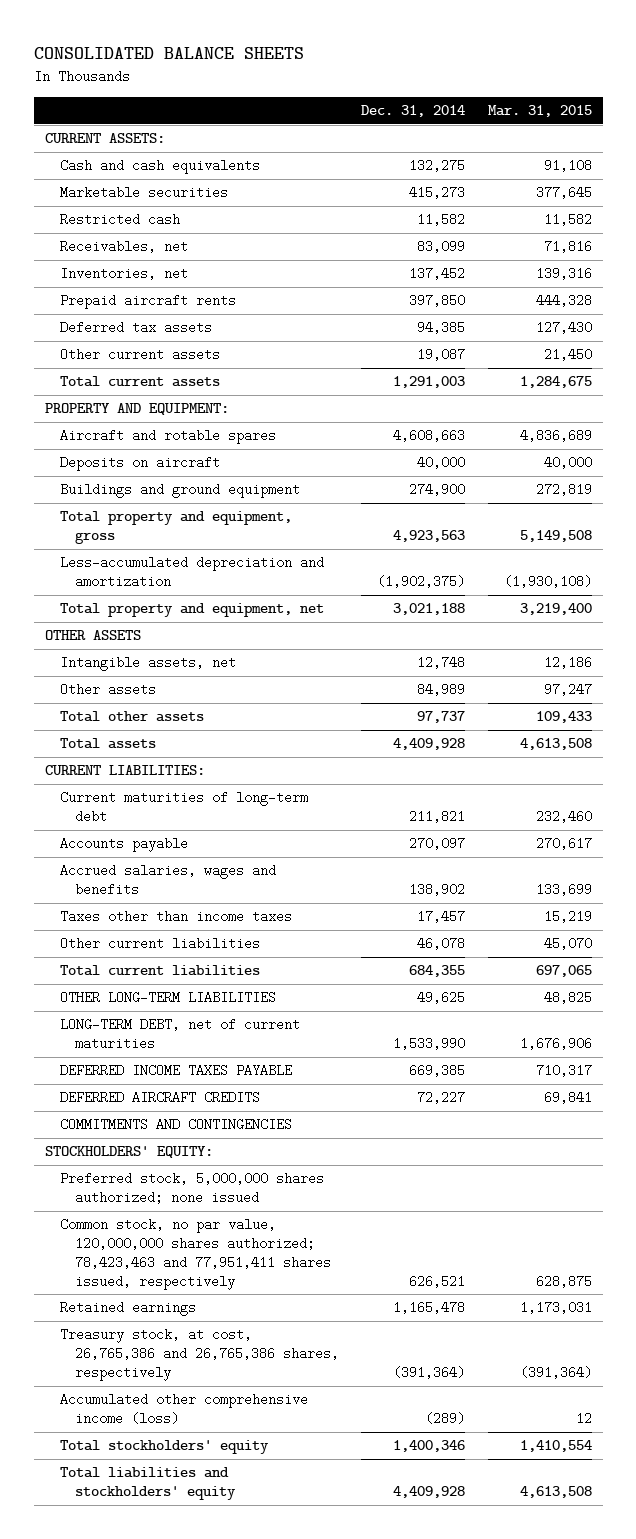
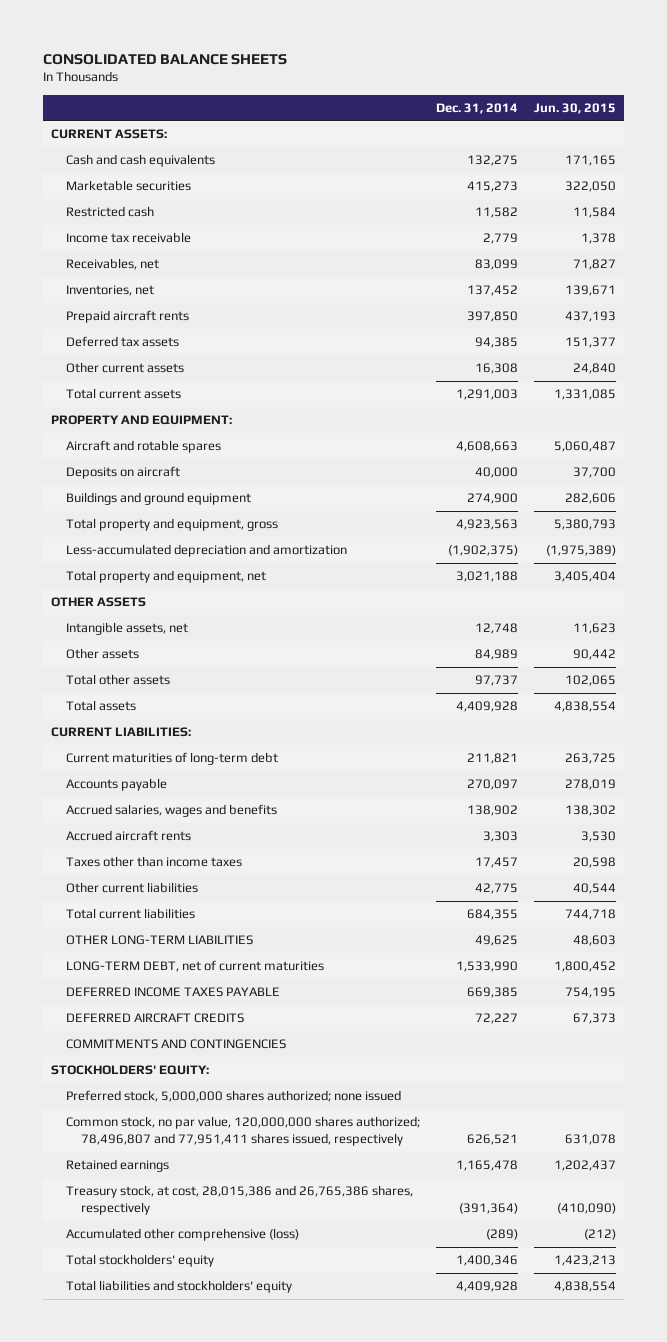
[487,105,592,118] Mar. 31, 2015 -> none
none -> [534,102,617,114] Jun. 30, 2015
none -> [66,232,192,244] Income tax receivable
[417,348,466,362] 19,087 -> [475,363,519,375] 16,308
none -> [66,830,192,842] Accrued aircraft rents
[417,937,466,951] 46,078 -> [475,883,519,895] 42,775
[59,1218,331,1291] Common stock, no par value, 120,000,000 shares authorized; 78,423,463 and 77,951,411 shares issued, respectively -> [66,1116,421,1147] Common stock, no par value, 120,000,000 shares authorized; 78,496,807 and 77,951,411 shares issued, respectively
[59,1328,339,1382] Treasury stock, at cost, 26,765,386 and 26,765,386 shares, respectively -> [66,1185,414,1216] Treasury stock, at cost, 28,015,386 and 26,765,386 shares, respectively
[59,1393,308,1426] Accumulated other comprehensive income (loss) -> [66,1228,300,1242] Accumulated other comprehensive (loss)

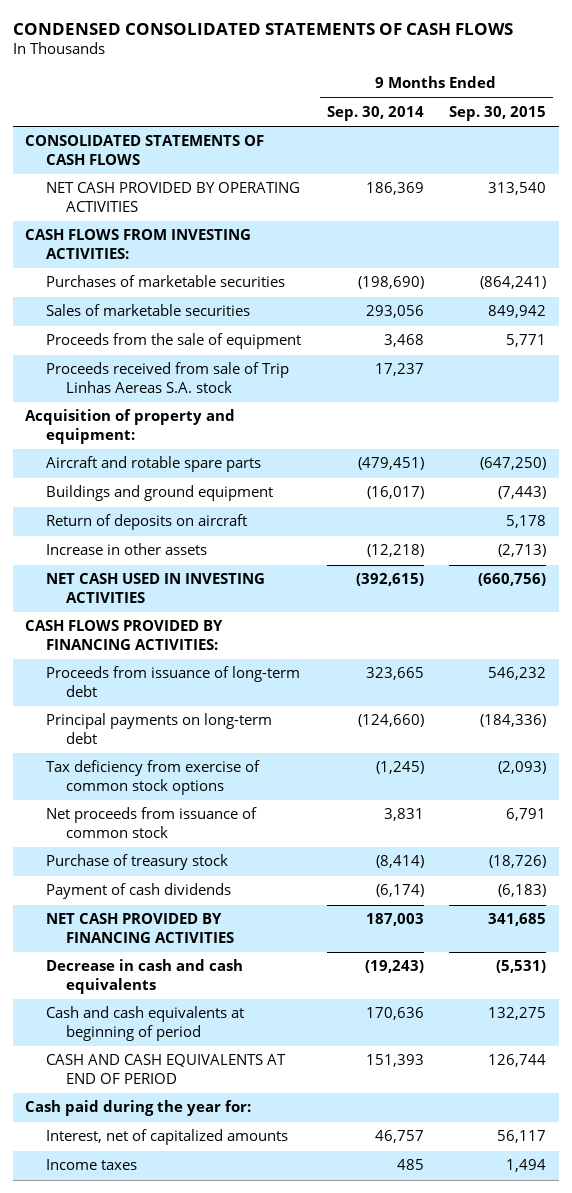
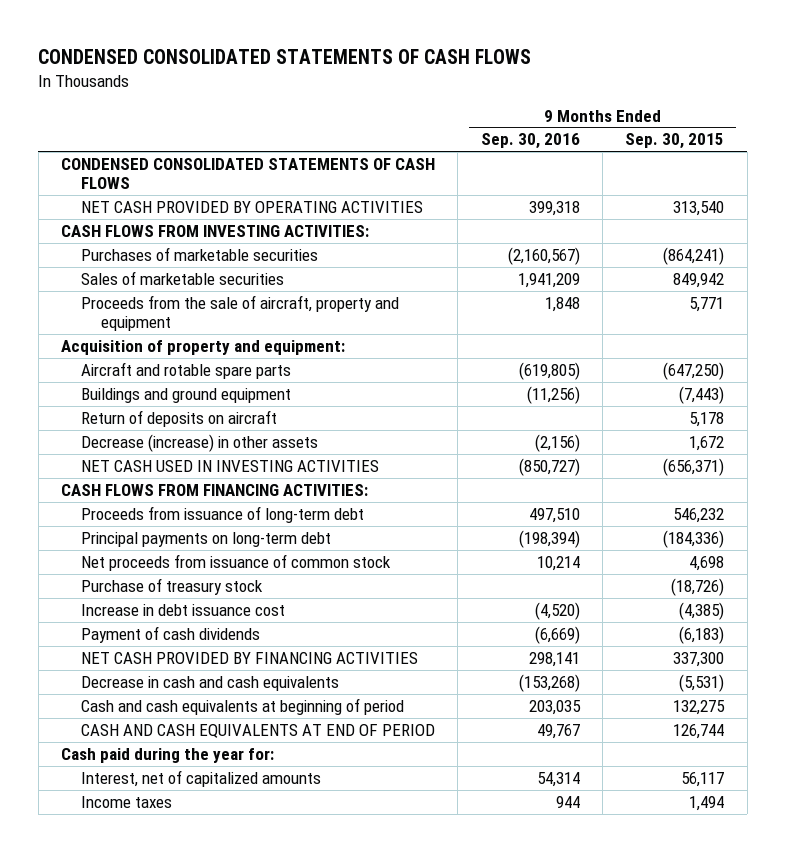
[326,105,424,121] Sep. 30, 2014 -> none
none -> [480,133,580,150] Sep. 30, 2016
[25,135,265,165] CONSOLIDATED STATEMENTS OF CASH FLOWS -> [60,157,435,190] CONDENSED CONSOLIDATED STATEMENTS OF CASH FLOWS
[45,362,289,393] Proceeds received from sale of Trip Linhas Aereas S.A. stock -> none
[45,333,301,350] Proceeds from the sale of equipment -> [81,294,400,332] Proceeds from the sale of aircraft, property and equipment
[45,543,207,556] Increase in other assets -> [81,433,319,452] Decrease (increase) in other assets
[498,544,547,558] (2,713) -> [689,435,725,451] 1,672
[478,573,547,587] (660,756) -> [663,457,725,476] (656,371)
[25,620,224,650] CASH FLOWS PROVIDED BY FINANCING ACTIVITIES: -> [60,483,368,496] CASH FLOWS FROM FINANCING ACTIVITIES:
[45,760,260,795] Tax deficiency from exercise of common stock options -> none
[506,808,547,822] 6,791 -> [689,555,725,571] 4,698
none -> [81,603,286,616] Increase in debt issuance cost
[488,913,547,927] 341,685 -> [673,651,725,667] 337,300

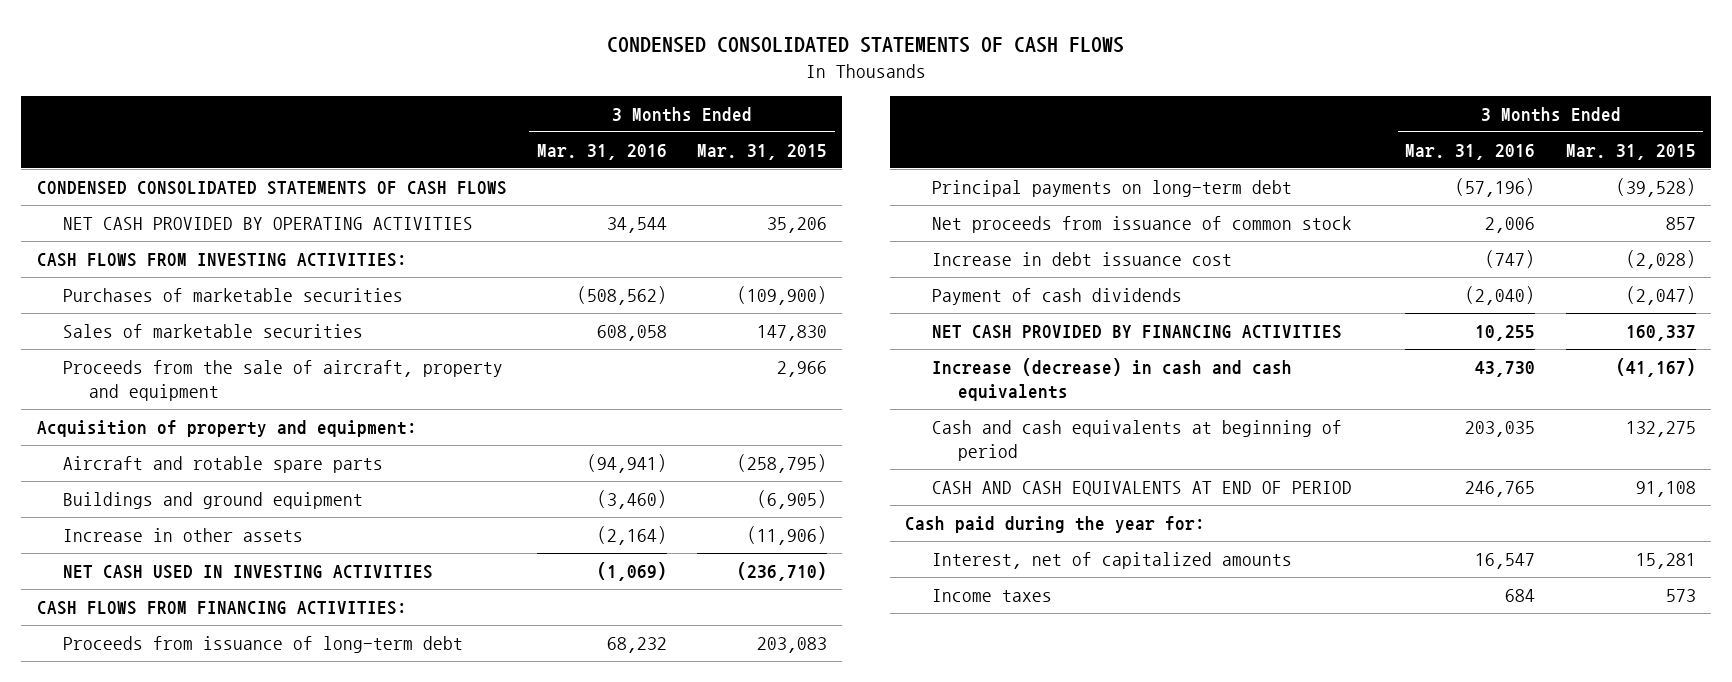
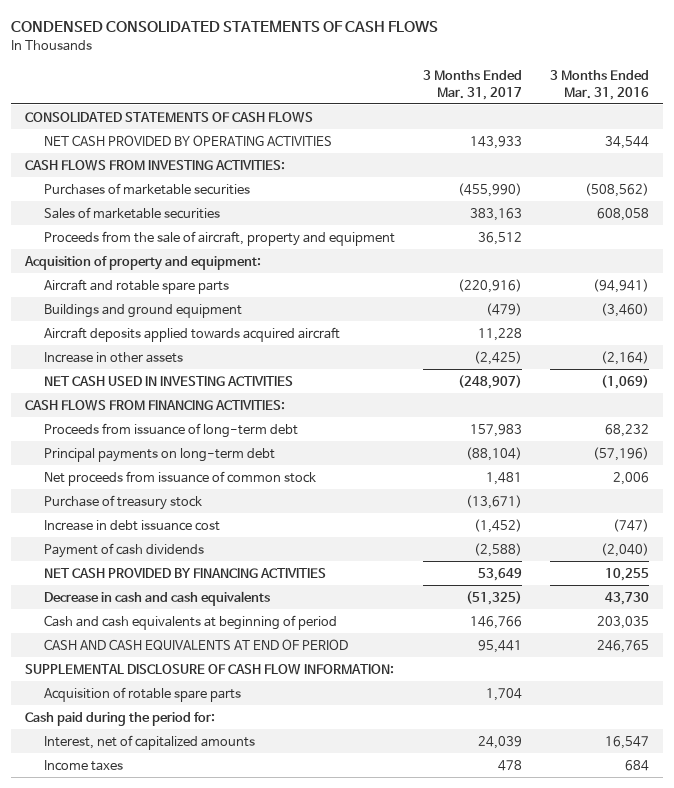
[697,143,828,160] Mar. 31, 2015 -> none
none -> [422,69,522,100] 3 Months Ended Mar. 31, 2017
[36,181,507,196] CONDENSED CONSOLIDATED STATEMENTS OF CASH FLOWS -> [25,111,314,123] CONSOLIDATED STATEMENTS OF CASH FLOWS
none -> [43,326,340,342] Aircraft deposits applied towards acquired aircraft
none -> [43,494,202,510] Purchase of treasury stock
[931,358,1292,401] Increase (decrease) in cash and cash equivalents -> [43,590,270,606] Decrease in cash and cash equivalents
none -> [25,663,395,675] SUPPLEMENTAL DISCLOSURE OF CASH FLOW INFORMATION:
none -> [43,686,241,702] Acquisition of rotable spare parts
[905,516,1206,534] Cash paid during the year for: -> [25,711,216,726] Cash paid during the period for:

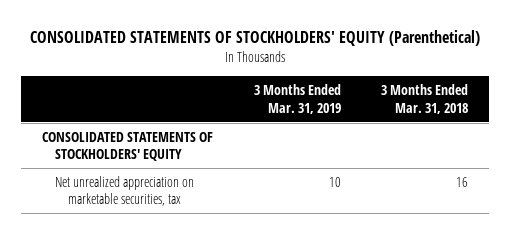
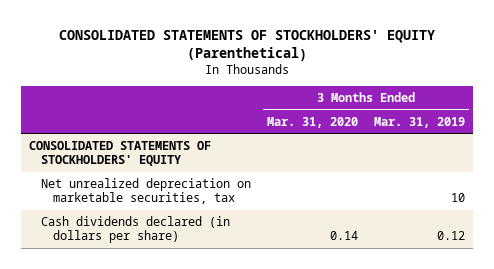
[381,84,469,114] 3 Months Ended Mar. 31, 2018 -> none
none -> [267,116,359,128] Mar. 31, 2020
[54,175,194,207] Net unrealized appreciation on marketable securities, tax -> [41,178,252,205] Net unrealized depreciation on marketable securities, tax
none -> [41,216,231,244] Cash dividends declared (in dollars per share)

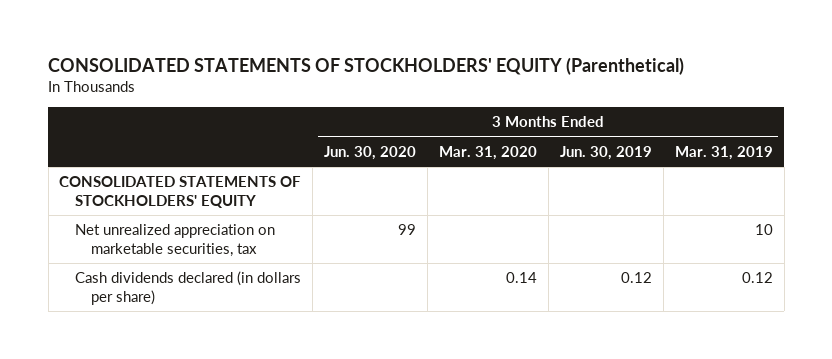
none -> [324,145,417,160] Jun. 30, 2020
none -> [559,145,652,160] Jun. 30, 2019
[41,178,252,205] Net unrealized depreciation on marketable securities, tax -> [75,224,276,257] Net unrealized appreciation on marketable securities, tax

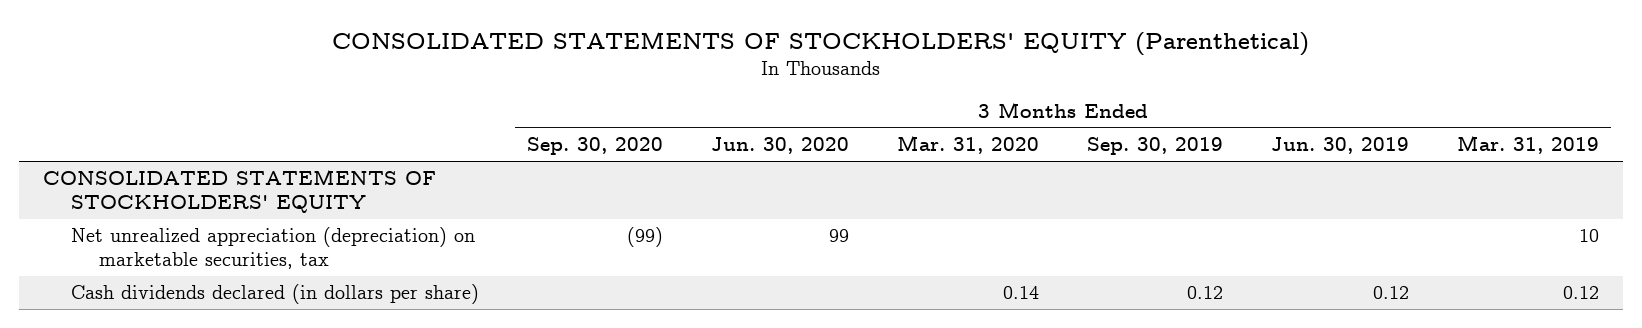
none -> [526,137,663,156] Sep. 30, 2020
none -> [1086,137,1223,156] Sep. 30, 2019
[75,224,276,257] Net unrealized appreciation on marketable securities, tax -> [70,227,475,270] Net unrealized appreciation (depreciation) on marketable securities, tax

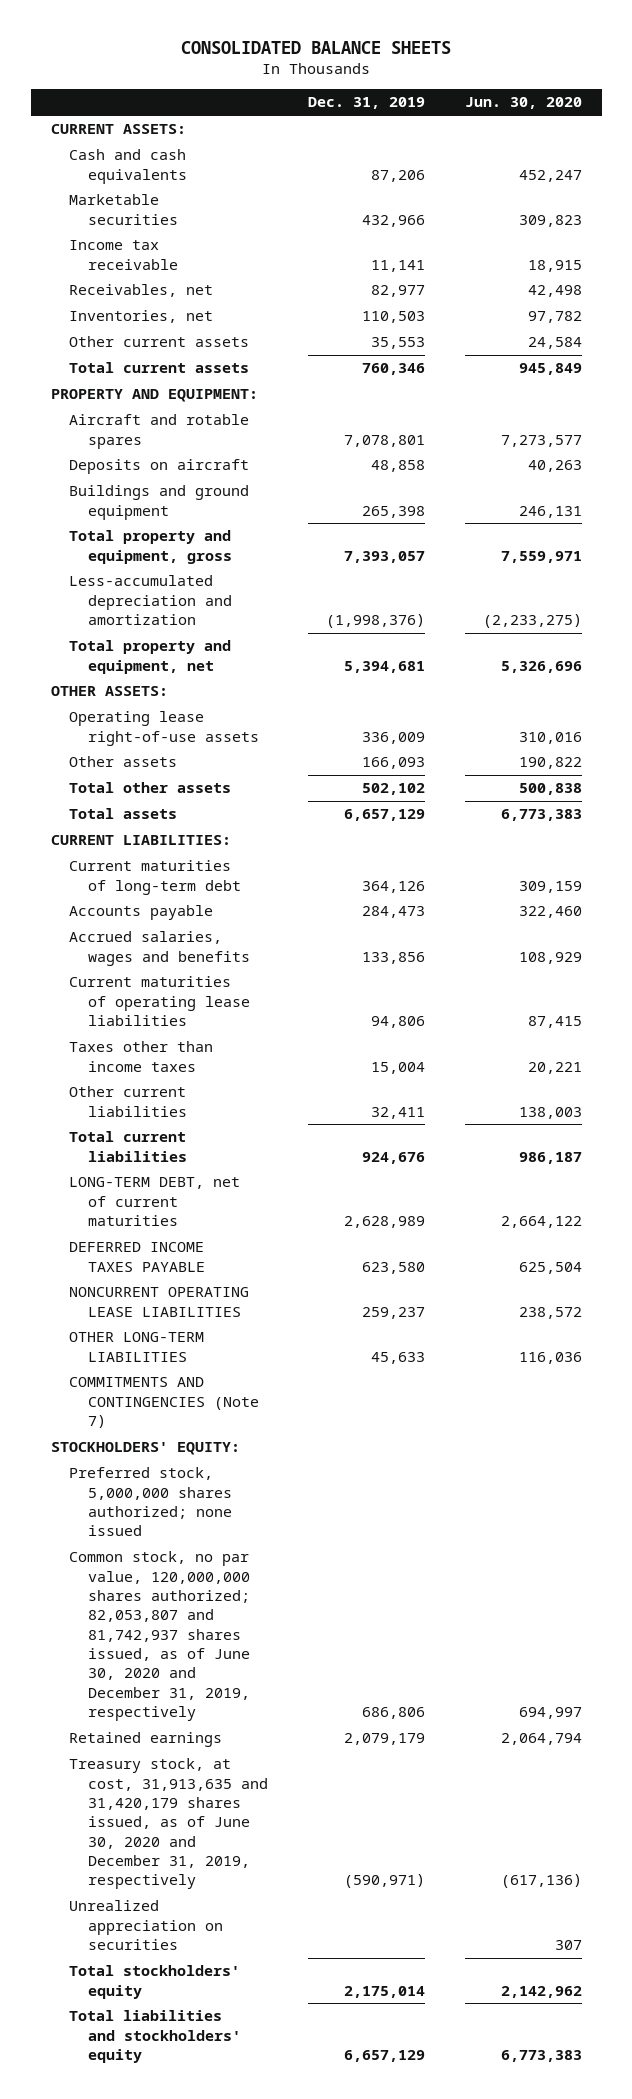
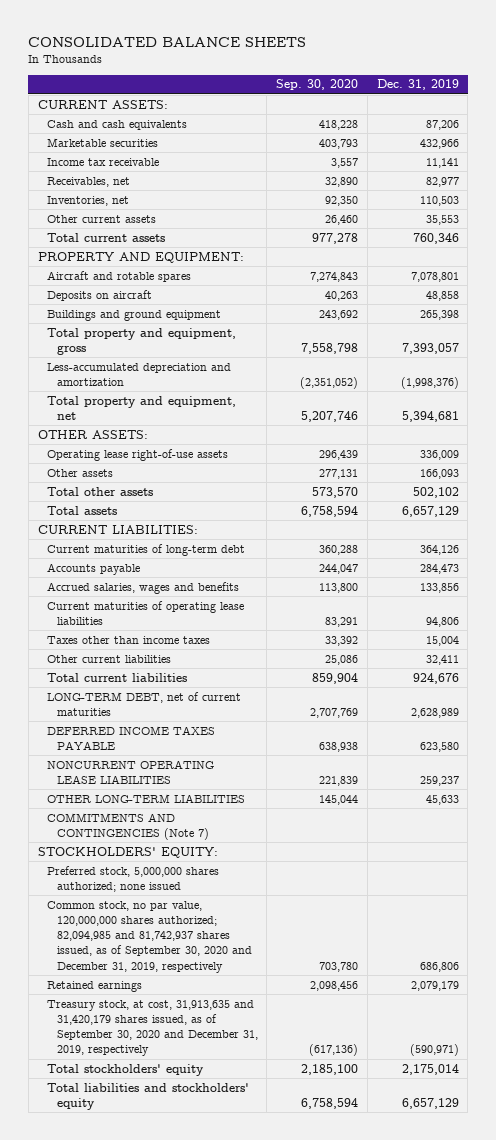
[464,97,582,110] Jun. 30, 2020 -> none
none -> [276,79,359,91] Sep. 30, 2020
[69,1551,250,1722] Common stock, no par value, 120,000,000 shares authorized; 82,053,807 and 81,742,937 shares issued, as of June 30, 2020 and December 31, 2019, respectively -> [47,900,252,973] Common stock, no par value, 120,000,000 shares authorized; 82,094,985 and 81,742,937 shares issued, as of September 30, 2020 and December 31, 2019, respectively
[69,1900,223,1951] Unrealized appreciation on securities -> none
[69,1758,268,1890] Treasury stock, at cost, 31,913,635 and 31,420,179 shares issued, as of June 30, 2020 and December 31, 2019, respectively -> [47,999,258,1057] Treasury stock, at cost, 31,913,635 and 31,420,179 shares issued, as of September 30, 2020 and December 31, 2019, respectively

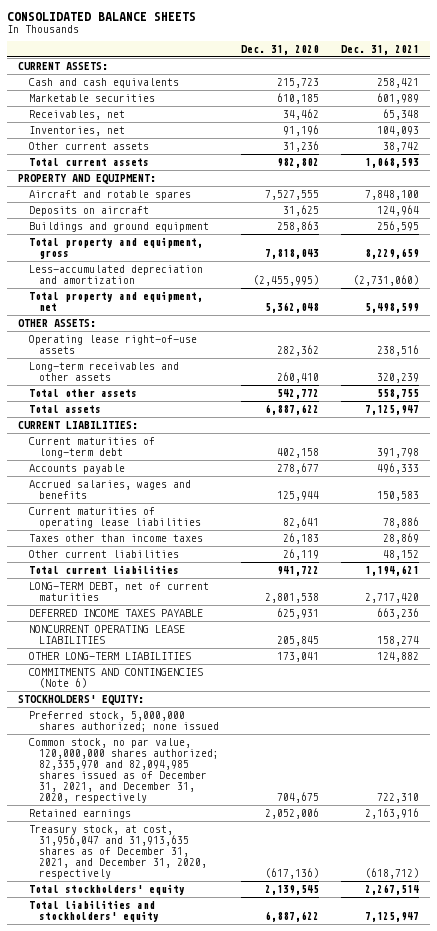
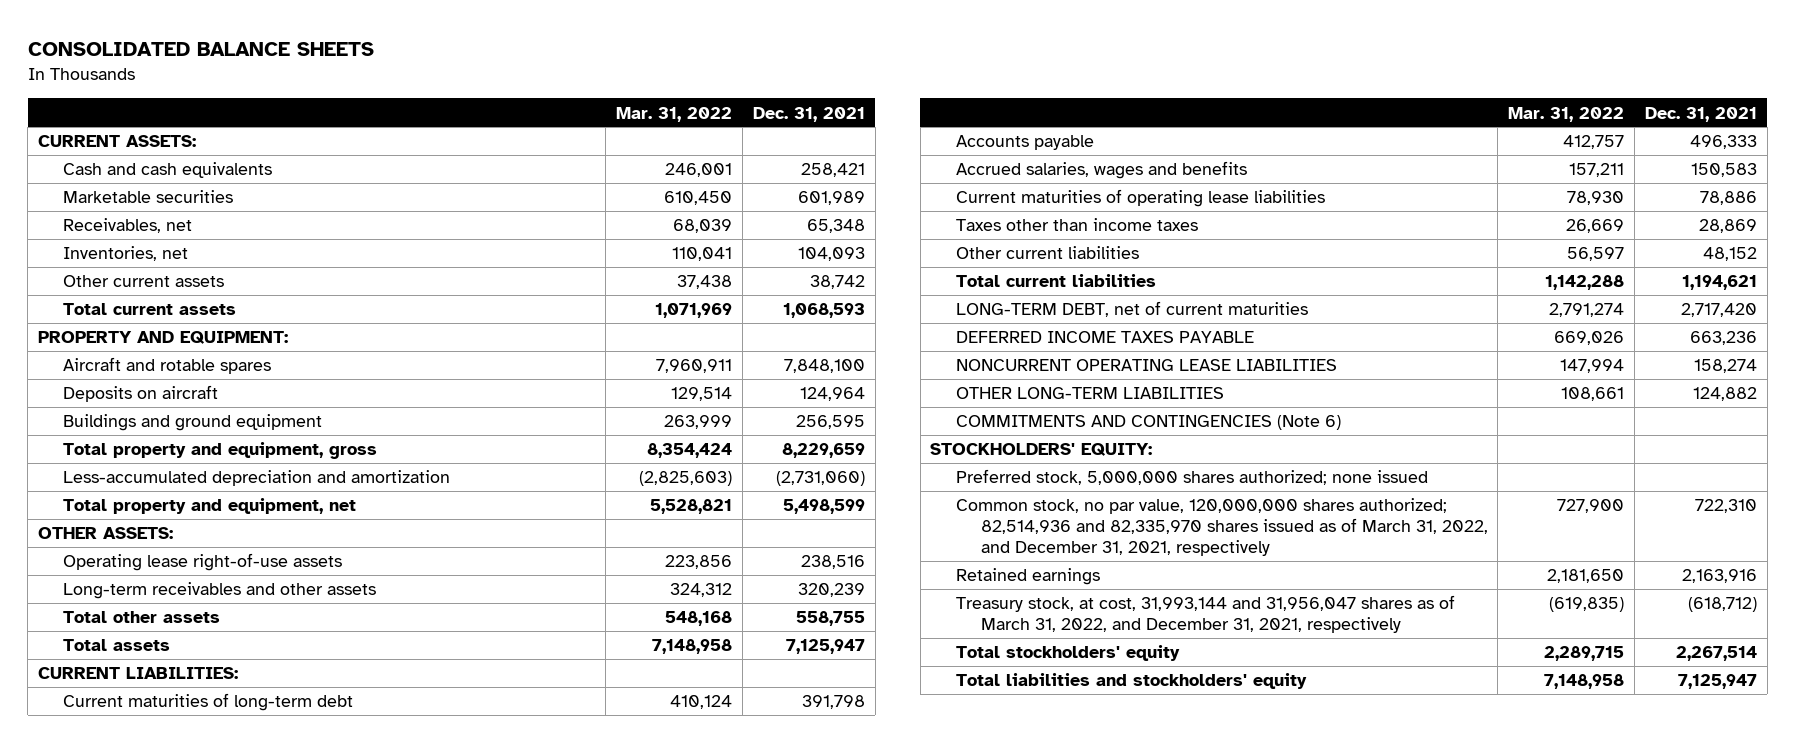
[240,45,319,56] Dec. 31, 2020 -> none
none -> [616,106,733,122] Mar. 31, 2022
[28,737,219,803] Common stock, no par value, 120,000,000 shares authorized; 82,335,970 and 82,094,985 shares issued as of December 31, 2021, and December 31, 2020, respectively -> [955,498,1488,557] Common stock, no par value, 120,000,000 shares authorized; 82,514,936 and 82,335,970 shares issued as of March 31, 2022, and December 31, 2021, respectively
[28,824,207,879] Treasury stock, at cost, 31,956,047 and 31,913,635 shares as of December 31, 2021, and December 31, 2020, respectively -> [955,595,1455,634] Treasury stock, at cost, 31,993,144 and 31,956,047 shares as of March 31, 2022, and December 31, 2021, respectively

